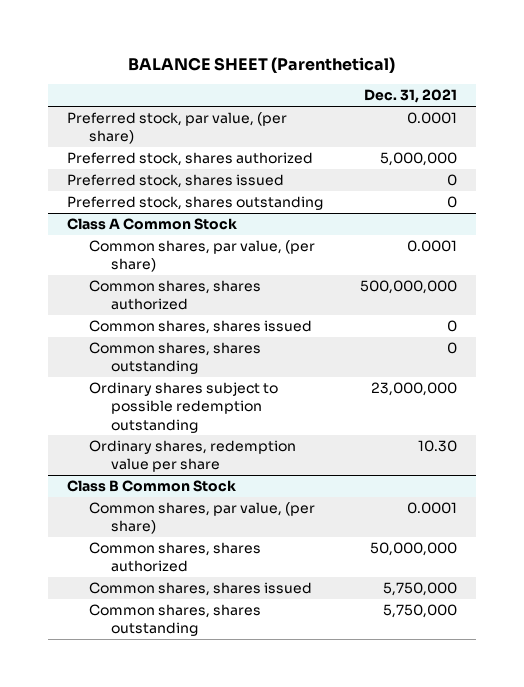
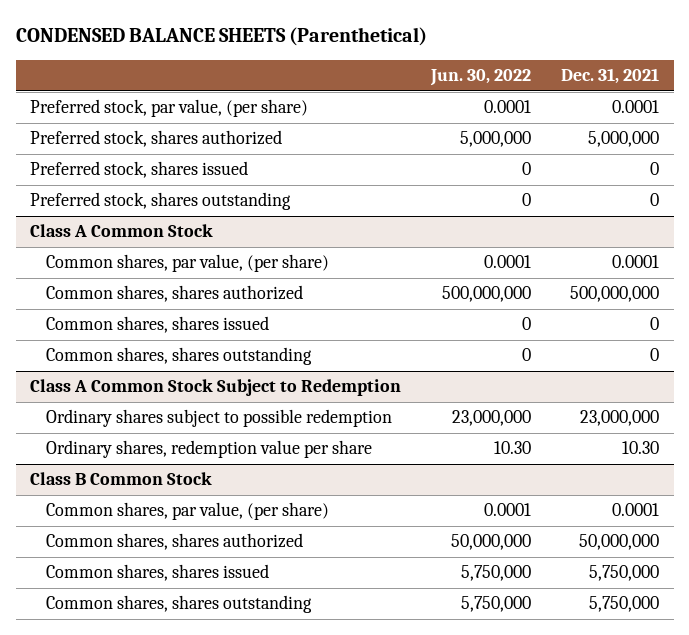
[127,56,395,73] BALANCE SHEET (Parenthetical) -> [15,27,427,47] CONDENSED BALANCE SHEETS (Parenthetical)
none -> [430,68,532,86] Jun. 30, 2022
none -> [30,379,402,397] Class A Common Stock Subject to Redemption
[88,382,278,433] Ordinary shares subject to possible redemption outstanding -> [46,409,393,428] Ordinary shares subject to possible redemption

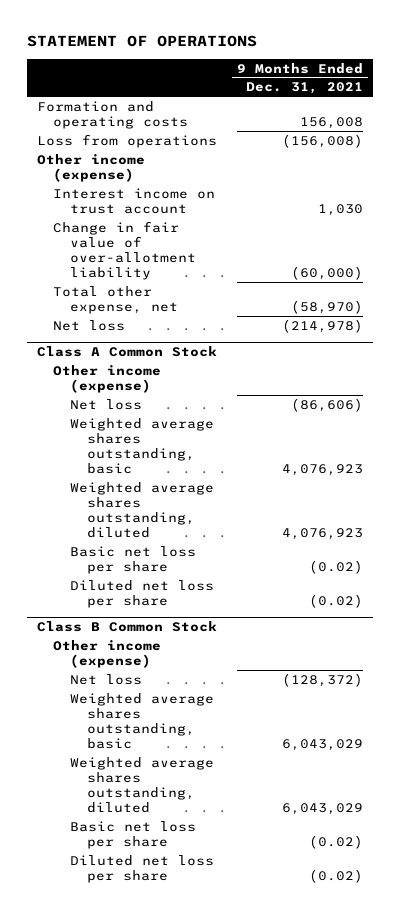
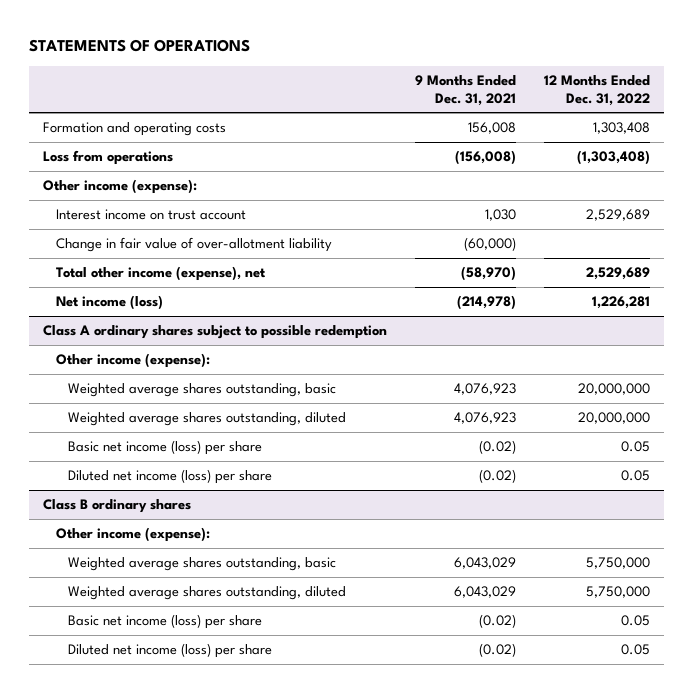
[26,35,257,48] STATEMENT OF OPERATIONS -> [28,39,250,53] STATEMENTS OF OPERATIONS
none -> [543,74,650,106] 12 Months Ended Dec. 31, 2022
[36,153,145,182] Other income (expense) -> [42,179,197,195] Other income (expense):
[36,346,217,358] Class A Common Stock -> none
[70,398,143,410] Net loss -> none
[53,285,179,314] Total other expense, net -> [55,266,266,282] Total other income (expense), net
[53,319,126,331] Net loss -> [55,295,163,311] Net income (loss)
none -> [42,325,387,340] Class A ordinary shares subject to possible redemption
[53,364,162,393] Other income (expense) -> [55,353,210,369] Other income (expense):
[70,673,143,685] Net loss -> none
[70,545,197,574] Basic net loss per share -> [68,440,263,456] Basic net income (loss) per share
[70,579,215,608] Diluted net loss per share -> [68,469,273,485] Diluted net income (loss) per share
[36,621,217,633] Class B Common Stock -> [42,499,191,514] Class B ordinary shares
[53,639,162,668] Other income (expense) -> [55,527,210,543] Other income (expense):
[70,820,197,849] Basic net loss per share -> [68,614,263,630] Basic net income (loss) per share
[70,854,215,883] Diluted net loss per share -> [68,643,273,659] Diluted net income (loss) per share

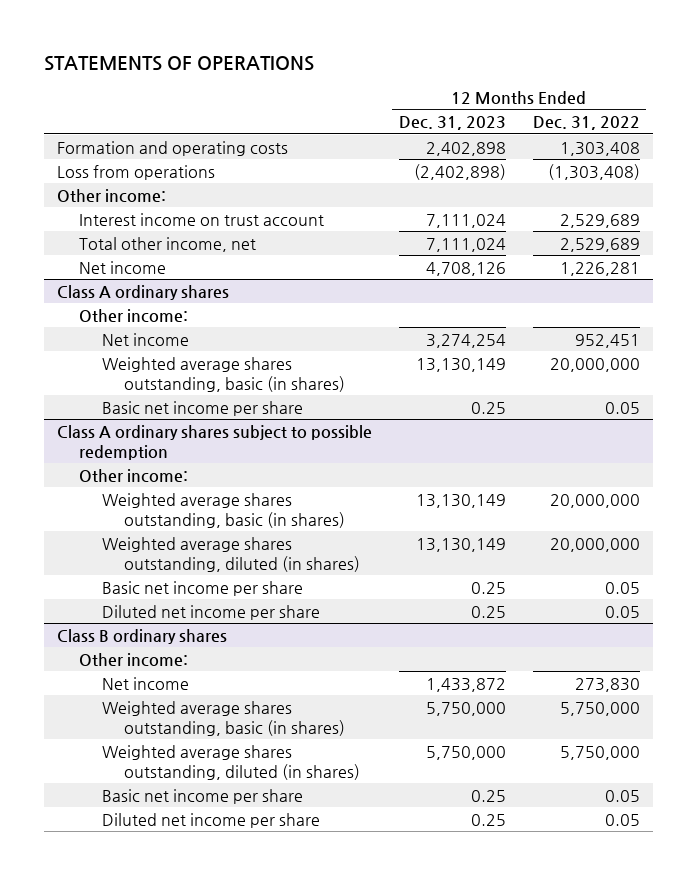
[414,74,516,106] 9 Months Ended Dec. 31, 2021 -> none
none -> [399,116,507,131] Dec. 31, 2023
[42,179,197,195] Other income (expense): -> [57,188,167,203] Other income:
[55,237,332,253] Change in fair value of over-allotment liability -> none
[55,266,266,282] Total other income (expense), net -> [79,236,257,252] Total other income, net
[55,295,163,311] Net income (loss) -> [79,260,167,274] Net income
none -> [57,284,230,300] Class A ordinary shares
none -> [79,308,189,323] Other income:
none -> [101,332,189,346] Net income
none -> [101,356,345,392] Weighted average shares outstanding, basic (in shares)
none -> [101,400,303,416] Basic net income per share
[55,353,210,369] Other income (expense): -> [79,468,189,483] Other income:
[68,383,337,398] Weighted average shares outstanding, basic -> [101,492,345,528] Weighted average shares outstanding, basic (in shares)
[68,412,347,427] Weighted average shares outstanding, diluted -> [101,536,360,572] Weighted average shares outstanding, diluted (in shares)
[68,440,263,456] Basic net income (loss) per share -> [101,580,303,596] Basic net income per share
[68,469,273,485] Diluted net income (loss) per share -> [101,604,320,620] Diluted net income per share
[55,527,210,543] Other income (expense): -> [79,652,189,667] Other income:
none -> [101,676,189,690] Net income
[68,557,337,572] Weighted average shares outstanding, basic -> [101,700,345,736] Weighted average shares outstanding, basic (in shares)
[68,586,347,601] Weighted average shares outstanding, diluted -> [101,744,360,780] Weighted average shares outstanding, diluted (in shares)
[68,614,263,630] Basic net income (loss) per share -> [101,788,303,804] Basic net income per share
[68,643,273,659] Diluted net income (loss) per share -> [101,812,320,828] Diluted net income per share

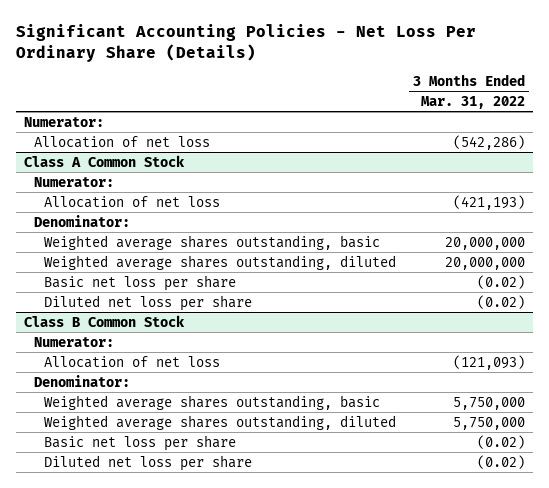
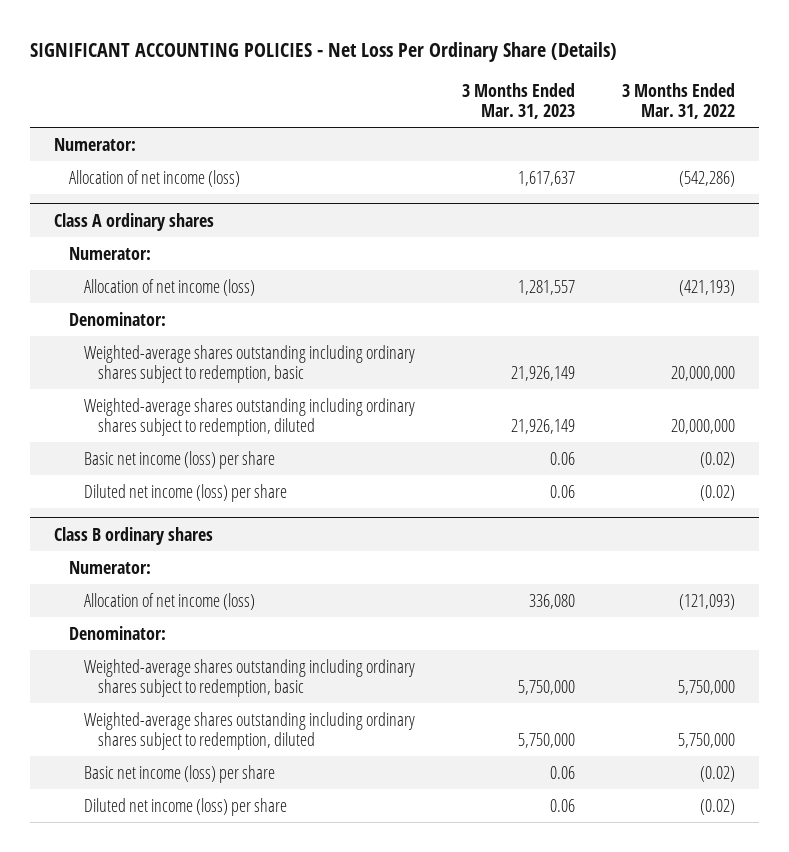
[15,23,476,62] Significant Accounting Policies - Net Loss Per Ordinary Share (Details) -> [30,42,618,63] SIGNIFICANT ACCOUNTING POLICIES - Net Loss Per Ordinary Share (Details)
none -> [461,82,575,119] 3 Months Ended Mar. 31, 2023
[33,135,210,148] Allocation of net loss -> [68,169,240,187] Allocation of net income (loss)
[23,154,185,167] Class A Common Stock -> [53,212,214,231] Class A ordinary shares
[44,195,221,208] Allocation of net loss -> [83,278,255,296] Allocation of net income (loss)
[44,234,381,250] Weighted average shares outstanding, basic -> [83,344,415,383] Weighted-average shares outstanding including ordinary shares subject to redemption, basic
[44,254,397,270] Weighted average shares outstanding, diluted -> [83,397,415,436] Weighted-average shares outstanding including ordinary shares subject to redemption, diluted
[44,274,237,291] Basic net loss per share -> [83,450,275,469] Basic net income (loss) per share
[44,294,253,311] Diluted net loss per share -> [83,483,287,502] Diluted net income (loss) per share
[23,314,185,327] Class B Common Stock -> [53,526,213,545] Class B ordinary shares
[44,355,221,368] Allocation of net loss -> [83,592,255,610] Allocation of net income (loss)
[44,394,381,410] Weighted average shares outstanding, basic -> [83,658,415,697] Weighted-average shares outstanding including ordinary shares subject to redemption, basic
[44,414,397,430] Weighted average shares outstanding, diluted -> [83,711,415,750] Weighted-average shares outstanding including ordinary shares subject to redemption, diluted
[44,434,237,451] Basic net loss per share -> [83,764,275,783] Basic net income (loss) per share
[44,454,253,471] Diluted net loss per share -> [83,797,287,816] Diluted net income (loss) per share

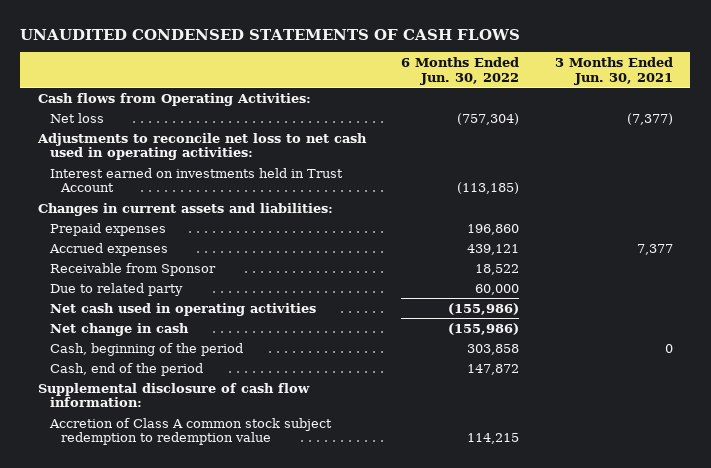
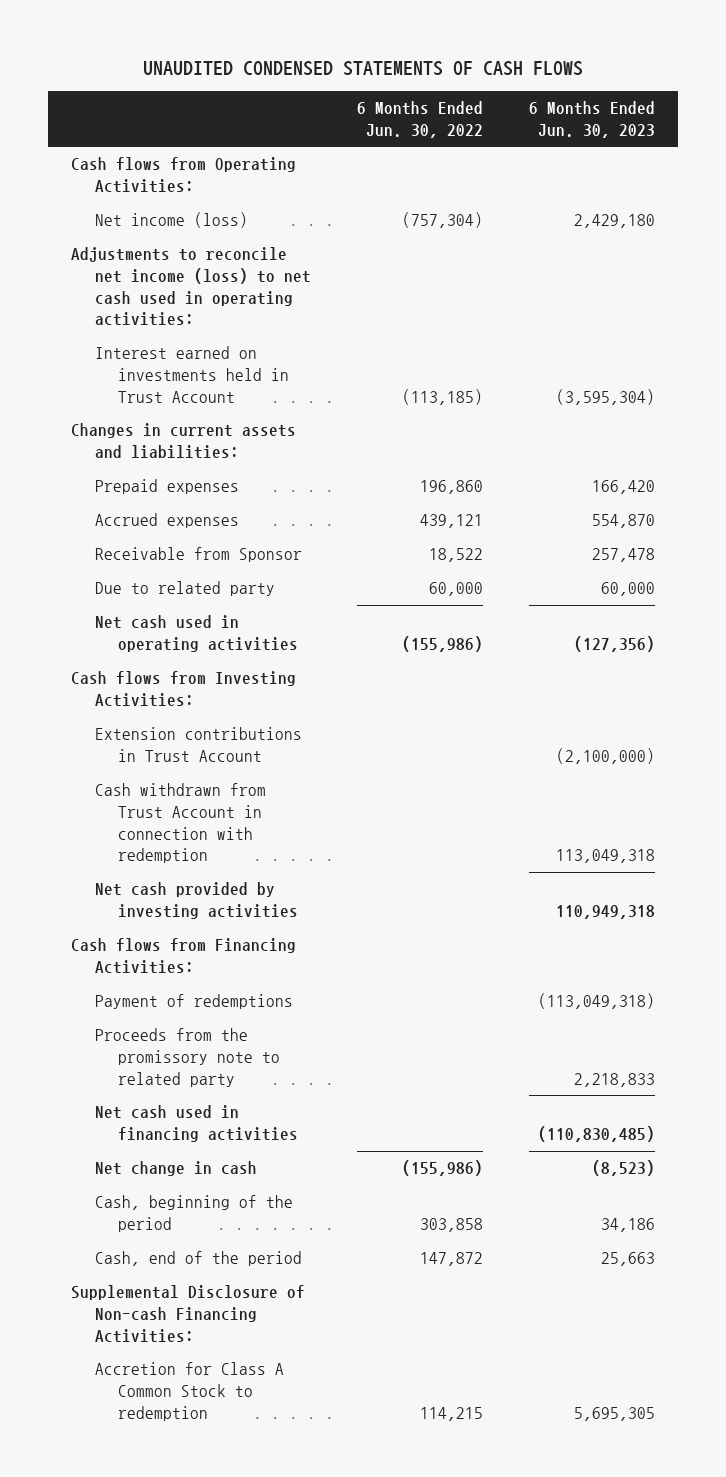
[554,56,673,85] 3 Months Ended Jun. 30, 2021 -> none
none -> [528,100,655,138] 6 Months Ended Jun. 30, 2023
[49,112,104,123] Net loss -> [94,212,248,229] Net income (loss)
[37,132,368,161] Adjustments to reconcile net loss to net cash used in operating activities: -> [71,247,311,327] Adjustments to reconcile net income (loss) to net cash used in operating activities:
none -> [71,671,297,707] Cash flows from Investing Activities:
none -> [94,727,302,762] Extension contributions in Trust Account
none -> [94,783,266,864] Cash withdrawn from Trust Account in connection with redemption
none -> [94,882,299,919] Net cash provided by investing activities
none -> [71,938,297,974] Cash flows from Financing Activities:
none -> [94,994,293,1010] Payment of redemptions
none -> [94,1028,281,1087] Proceeds from the promissory note to related party
none -> [94,1105,299,1142] Net cash used in financing activities
[38,382,311,408] Supplemental disclosure of cash flow information: -> none
none -> [71,1285,306,1343] Supplemental Disclosure of Non-cash Financing Activities:
[48,417,332,446] Accretion of Class A common stock subject redemption to redemption value -> [94,1362,284,1421] Accretion for Class A Common Stock to redemption

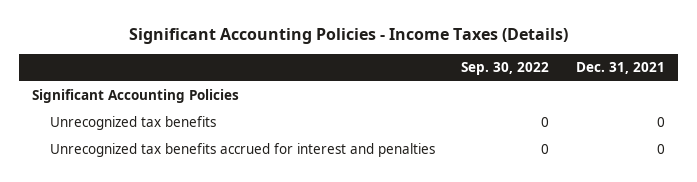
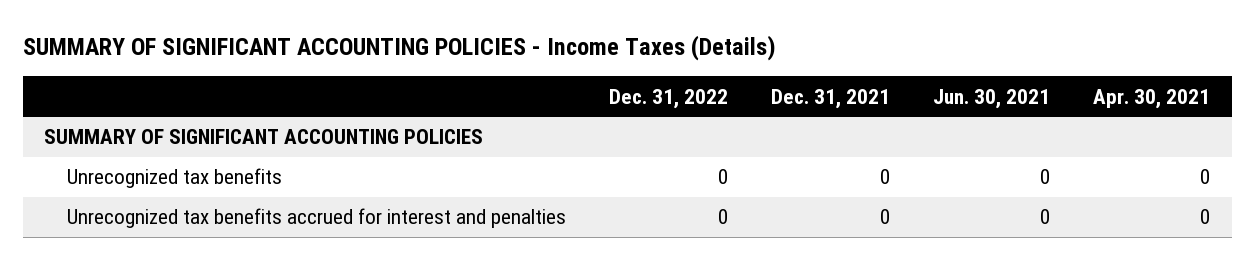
[128,28,568,45] Significant Accounting Policies - Income Taxes (Details) -> [22,35,776,62] SUMMARY OF SIGNIFICANT ACCOUNTING POLICIES - Income Taxes (Details)
[461,62,550,76] Sep. 30, 2022 -> none
none -> [608,88,728,109] Dec. 31, 2022
none -> [932,88,1050,109] Jun. 30, 2021
none -> [1093,88,1211,109] Apr. 30, 2021
[32,89,240,104] Significant Accounting Policies -> [44,129,484,145] SUMMARY OF SIGNIFICANT ACCOUNTING POLICIES

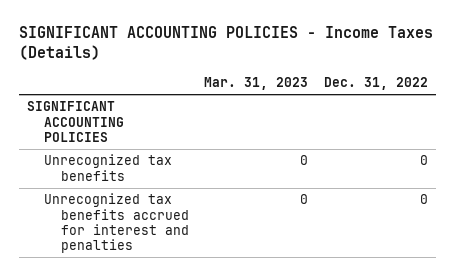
[22,35,776,62] SUMMARY OF SIGNIFICANT ACCOUNTING POLICIES - Income Taxes (Details) -> [18,26,433,60] SIGNIFICANT ACCOUNTING POLICIES - Income Taxes (Details)
[770,88,890,109] Dec. 31, 2021 -> none
[932,88,1050,109] Jun. 30, 2021 -> none
[1093,88,1211,109] Apr. 30, 2021 -> none
none -> [204,76,309,90] Mar. 31, 2023
[44,129,484,145] SUMMARY OF SIGNIFICANT ACCOUNTING POLICIES -> [26,101,124,142] SIGNIFICANT ACCOUNTING POLICIES

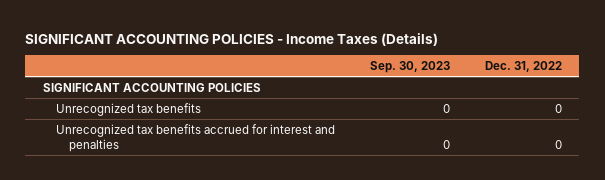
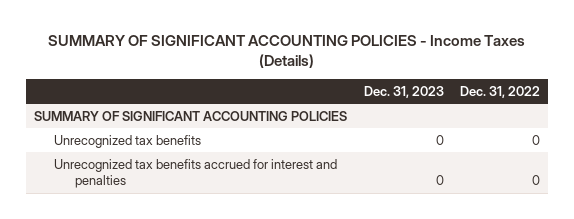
[25,32,439,46] SIGNIFICANT ACCOUNTING POLICIES - Income Taxes (Details) -> [48,34,526,68] SUMMARY OF SIGNIFICANT ACCOUNTING POLICIES - Income Taxes (Details)
[369,61,450,74] Sep. 30, 2023 -> none
none -> [363,85,444,98] Dec. 31, 2023
[42,82,261,92] SIGNIFICANT ACCOUNTING POLICIES -> [34,110,348,121] SUMMARY OF SIGNIFICANT ACCOUNTING POLICIES

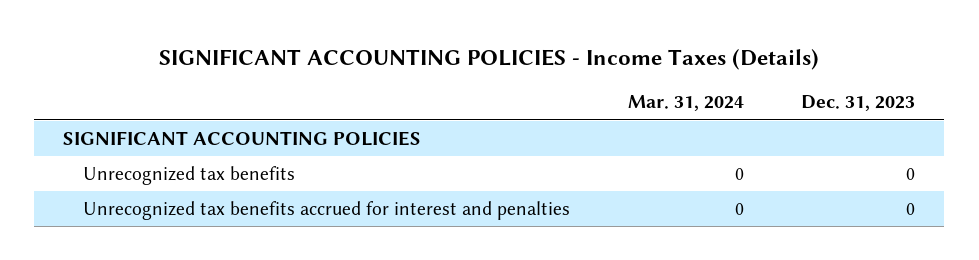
[48,34,526,68] SUMMARY OF SIGNIFICANT ACCOUNTING POLICIES - Income Taxes (Details) -> [159,48,820,70] SIGNIFICANT ACCOUNTING POLICIES - Income Taxes (Details)
[460,85,541,98] Dec. 31, 2022 -> none
none -> [627,95,744,112] Mar. 31, 2024
[34,110,348,121] SUMMARY OF SIGNIFICANT ACCOUNTING POLICIES -> [63,131,422,147] SIGNIFICANT ACCOUNTING POLICIES

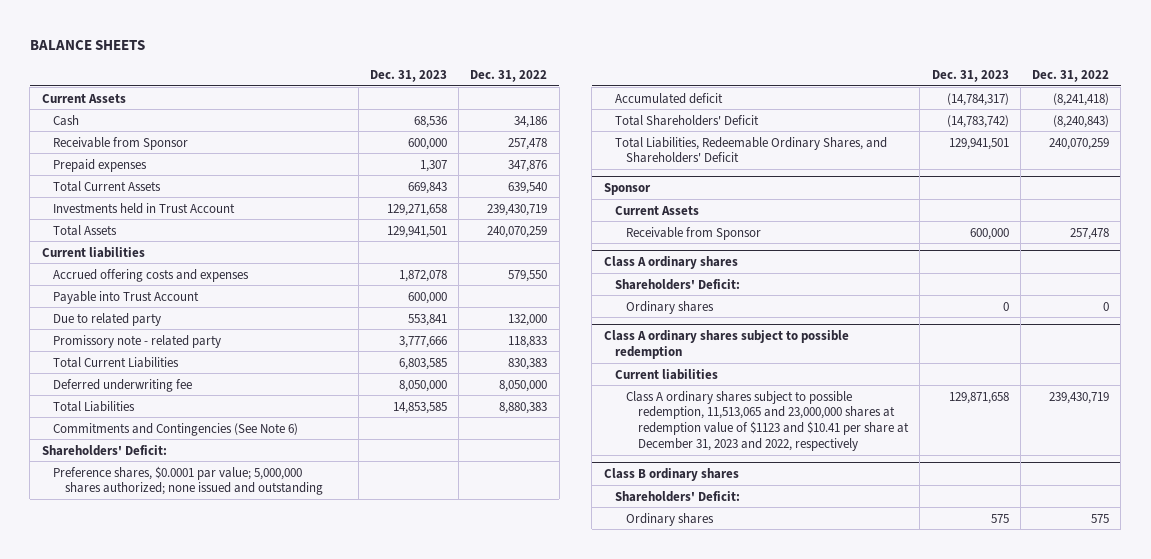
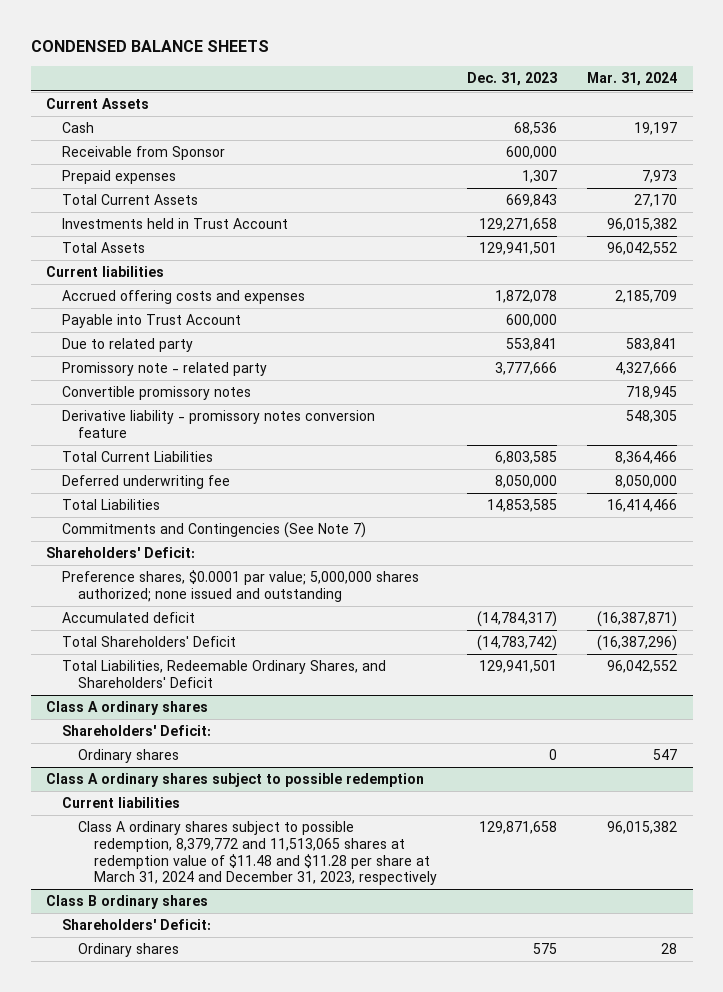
[29,40,145,51] BALANCE SHEETS -> [30,40,269,53] CONDENSED BALANCE SHEETS
[470,69,548,82] Dec. 31, 2022 -> none
none -> [587,72,678,87] Mar. 31, 2024
none -> [61,386,251,401] Convertible promissory notes
none -> [61,410,375,438] Derivative liability - promissory notes conversion feature
[53,422,299,436] Commitments and Contingencies (See Note 6) -> [61,522,366,539] Commitments and Contingencies (See Note 7)
[603,183,651,196] Sponsor -> none
[615,205,700,215] Current Assets -> none
[626,226,762,240] Receivable from Sponsor -> none
[626,390,909,451] Class A ordinary shares subject to possible redemption, 11,513,065 and 23,000,000 shares at redemption value of $1123 and $10.41 per share at December 31, 2023 and 2022, respectively -> [77,821,437,886] Class A ordinary shares subject to possible redemption, 8,379,772 and 11,513,065 shares at redemption value of $11.48 and $11.28 per share at March 31, 2024 and December 31, 2023, respectively

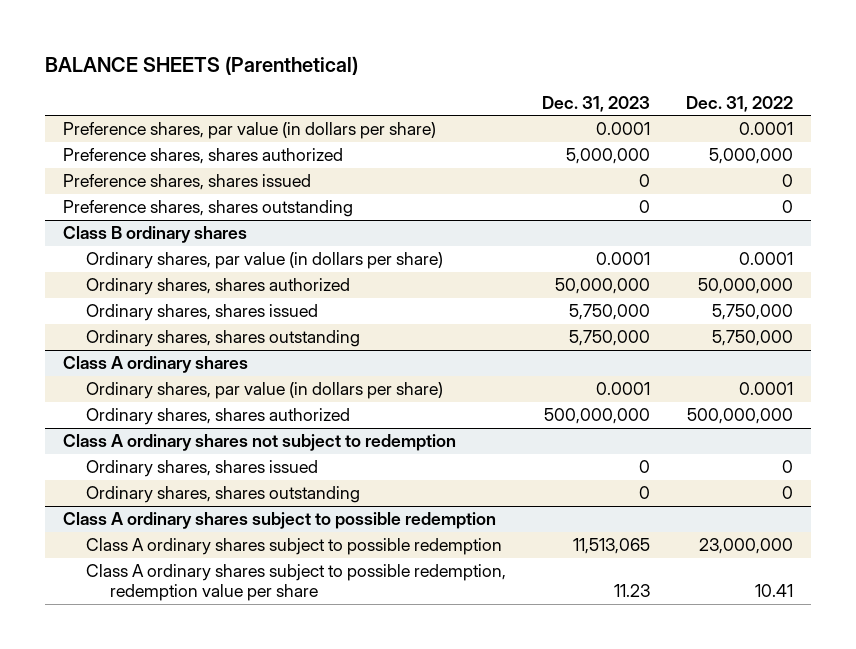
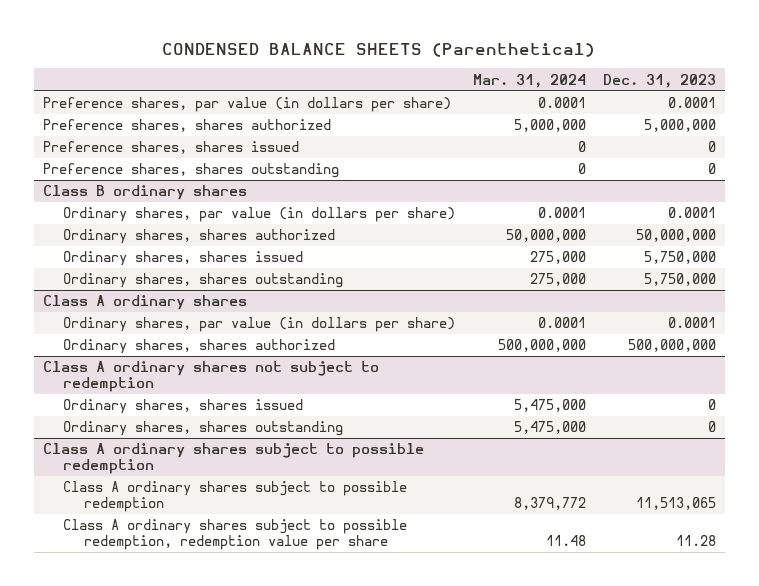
[44,55,358,75] BALANCE SHEETS (Parenthetical) -> [162,42,596,57] CONDENSED BALANCE SHEETS (Parenthetical)
[686,95,794,112] Dec. 31, 2022 -> none
none -> [472,73,586,88] Mar. 31, 2024
[614,584,651,598] 11.23 -> [676,535,717,547] 11.28

